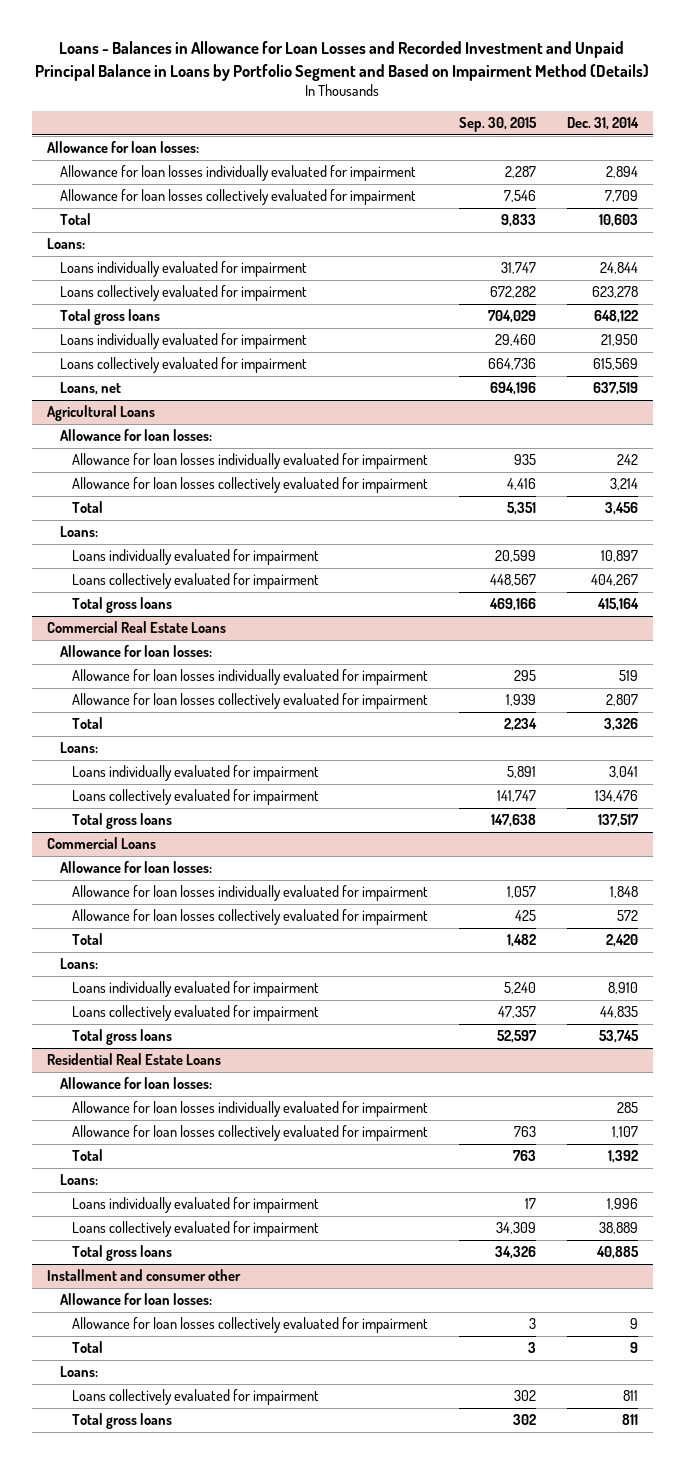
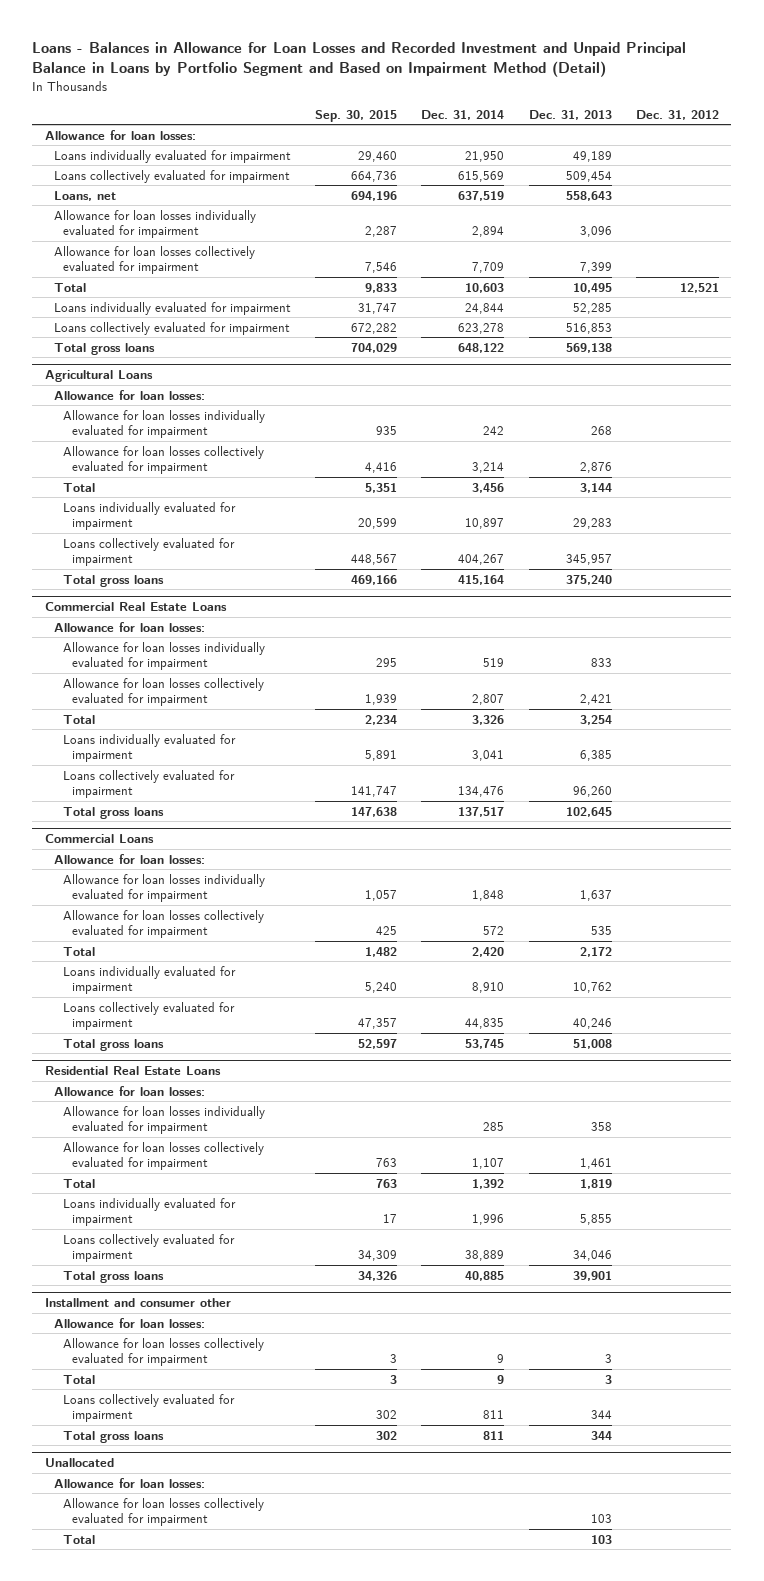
[35,41,650,81] Loans - Balances in Allowance for Loan Losses and Recorded Investment and Unpaid Principal Balance in Loans by Portfolio Segment and Based on Impairment Method (Details) -> [32,41,687,78] Loans - Balances in Allowance for Loan Losses and Recorded Investment and Unpaid Principal Balance in Loans by Portfolio Segment and Based on Impairment Method (Detail)
none -> [528,109,612,120] Dec. 31, 2013
none -> [636,109,720,120] Dec. 31, 2012
[59,333,307,350] Loans individually evaluated for impairment -> [53,149,291,163] Loans individually evaluated for impairment
[59,357,307,374] Loans collectively evaluated for impairment -> [53,169,290,183] Loans collectively evaluated for impairment
[59,382,121,396] Loans, net -> [53,190,116,201] Loans, net
[47,238,86,250] Loans: -> none
[59,526,98,538] Loans: -> none
[59,742,98,754] Loans: -> none
[59,958,98,970] Loans: -> none
[59,1174,98,1186] Loans: -> none
[59,1366,98,1378] Loans: -> none
none -> [44,1458,114,1468] Unallocated
none -> [53,1477,205,1488] Allowance for loan losses:
none -> [63,1497,265,1527] Allowance for loan losses collectively evaluated for impairment
none -> [63,1534,96,1544] Total

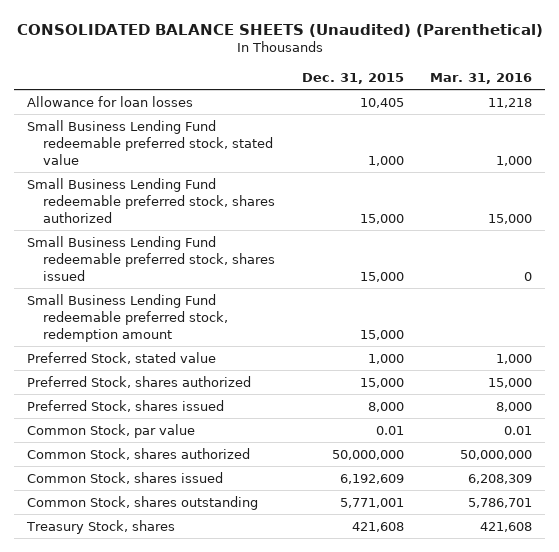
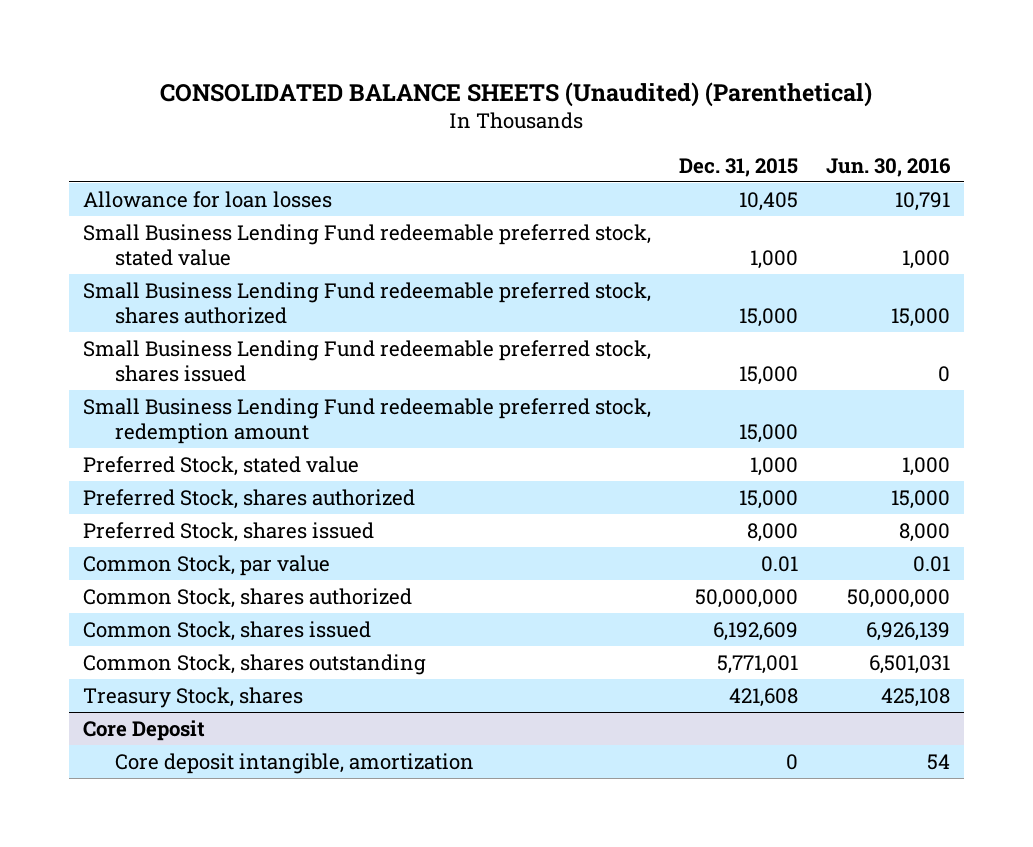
[429,73,532,85] Mar. 31, 2016 -> none
none -> [825,157,951,177] Jun. 30, 2016
none -> [82,719,205,741] Core Deposit
none -> [114,752,474,774] Core deposit intangible, amortization

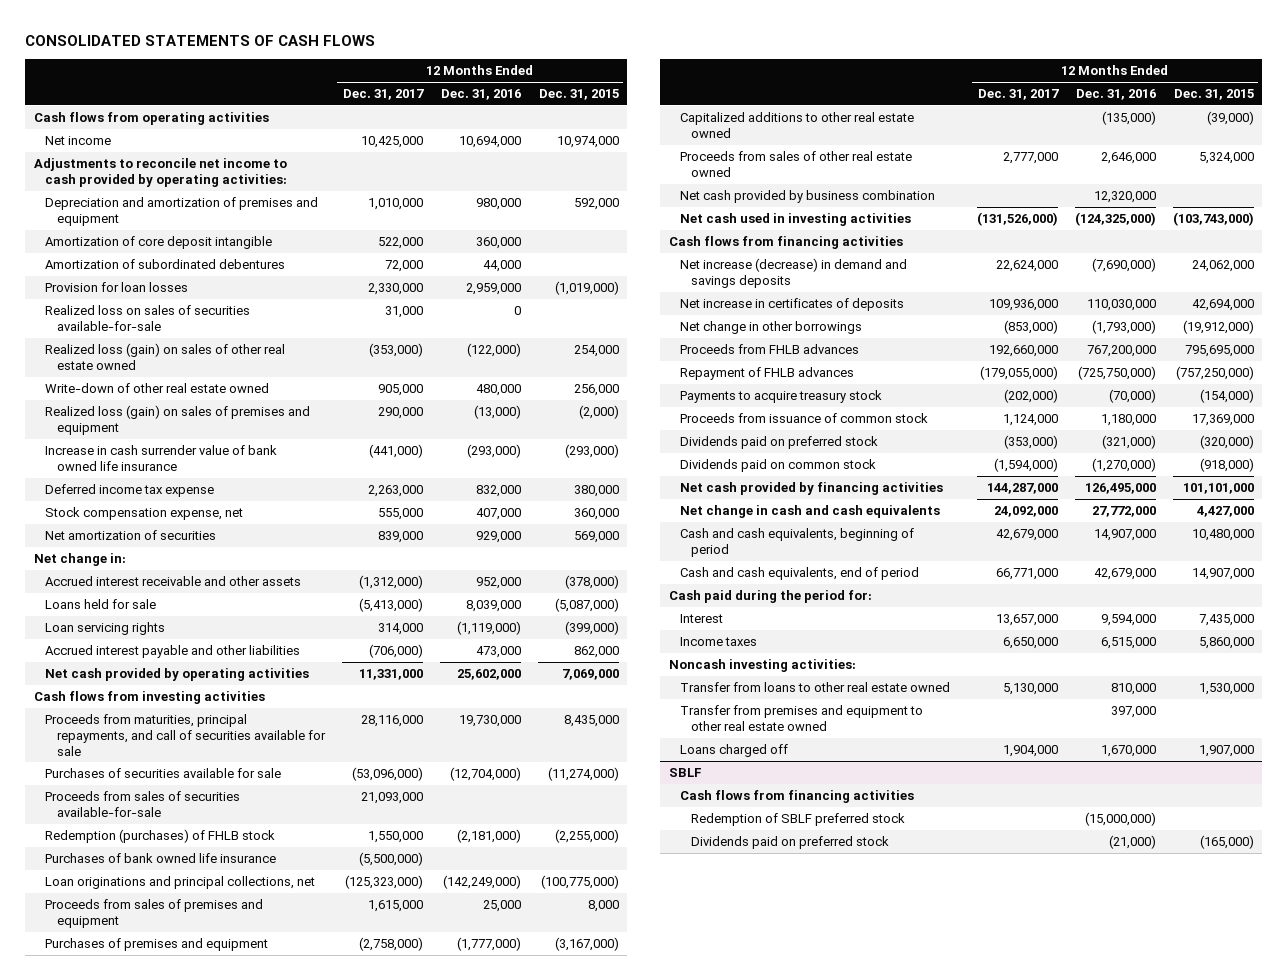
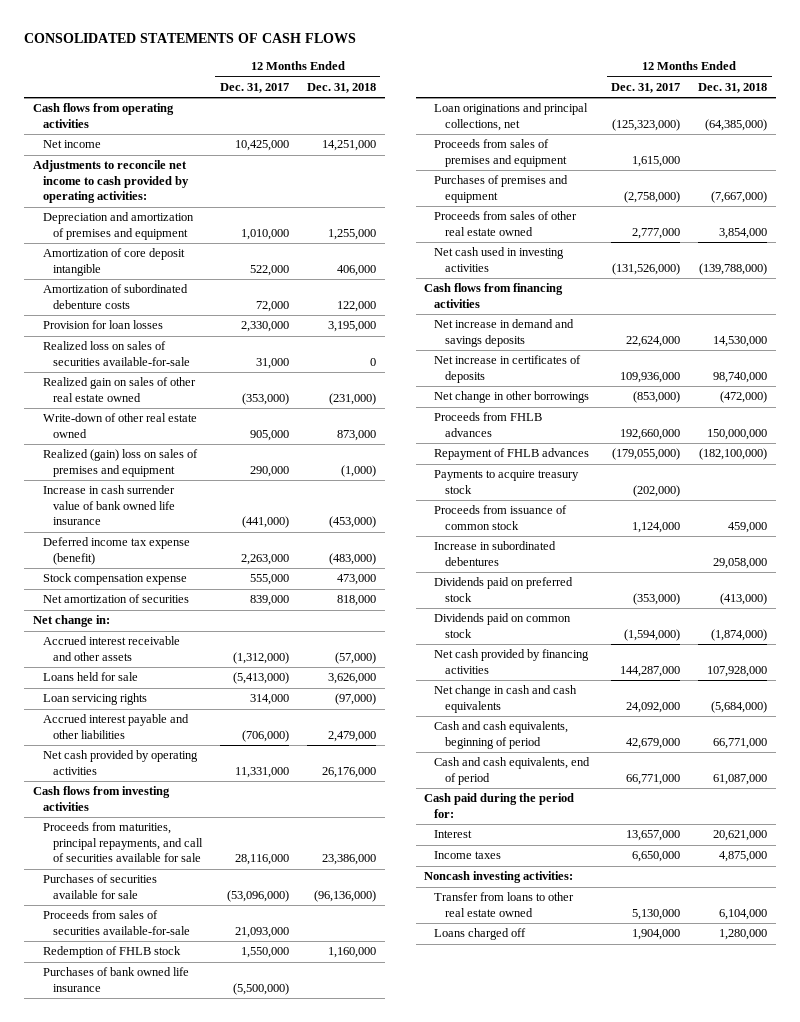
[440,89,521,101] Dec. 31, 2016 -> none
[538,89,619,101] Dec. 31, 2015 -> none
none -> [306,82,376,93] Dec. 31, 2018
[45,259,286,270] Amortization of subordinated debentures -> [42,284,188,309] Amortization of subordinated debenture costs
[45,343,286,370] Realized loss (gain) on sales of other real estate owned -> [42,377,196,402] Realized gain on sales of other real estate owned
[45,405,311,435] Realized loss (gain) on sales of premises and equipment -> [42,449,198,477] Realized (gain) loss on sales of premises and equipment
[45,484,215,498] Deferred income tax expense -> [42,537,190,565] Deferred income tax expense (benefit)
[45,507,244,521] Stock compensation expense, net -> [42,573,187,586] Stock compensation expense
[45,829,276,844] Redemption (purchases) of FHLB stock -> [42,946,181,959] Redemption of FHLB stock
[680,112,915,138] Capitalized additions to other real estate owned -> none
[680,190,936,204] Net cash provided by business combination -> none
[680,258,908,288] Net increase (decrease) in demand and savings deposits -> [434,319,575,347] Net increase in demand and savings deposits
none -> [434,541,557,566] Increase in subordinated debentures
[680,705,924,731] Transfer from premises and equipment to other real estate owned -> none
[668,768,701,778] SBLF -> none
[680,790,915,804] Cash flows from financing activities -> none
[691,813,906,827] Redemption of SBLF preferred stock -> none
[691,836,890,850] Dividends paid on preferred stock -> none

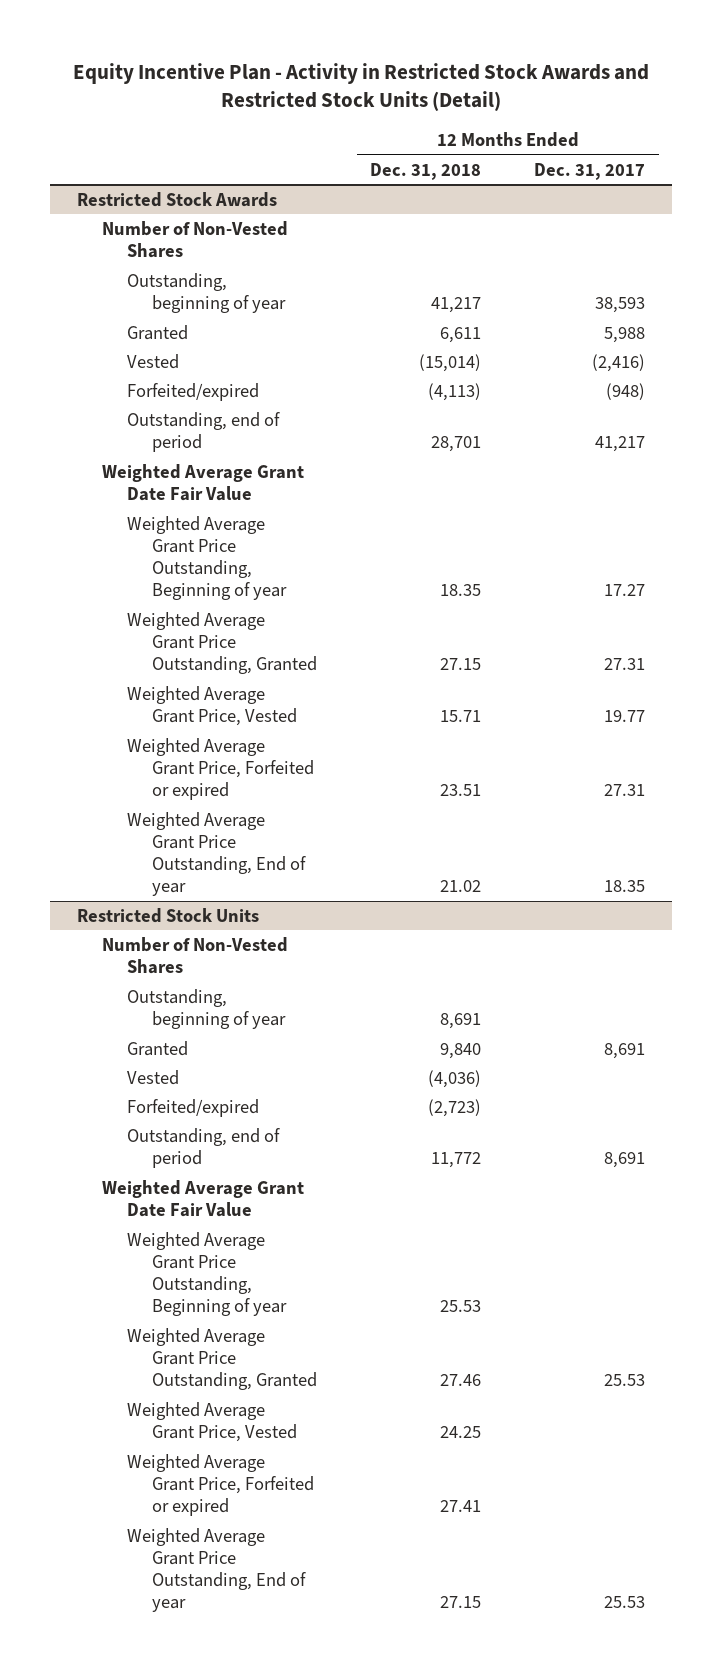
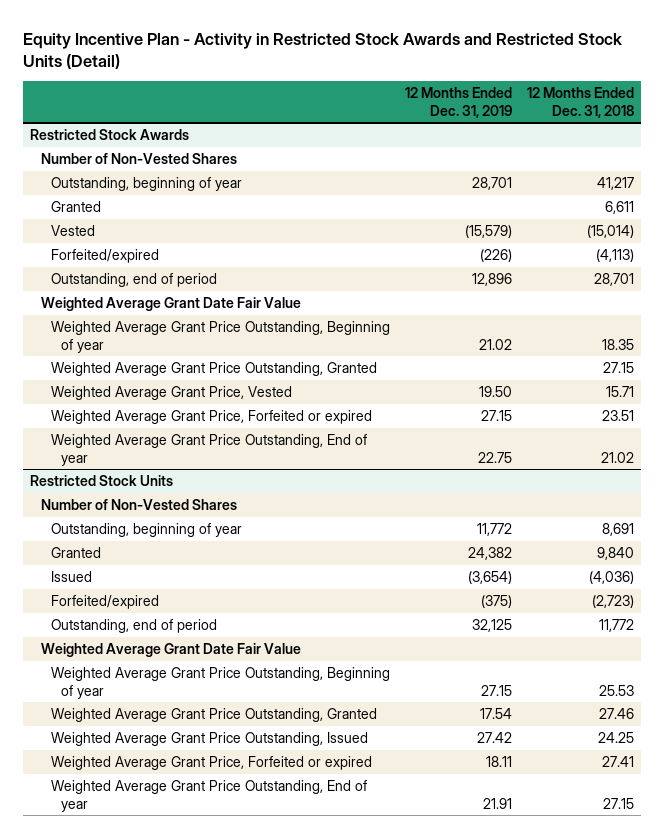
[534,162,646,180] Dec. 31, 2017 -> none
none -> [404,86,512,118] 12 Months Ended Dec. 31, 2019
[126,1069,179,1085] Vested -> [51,570,93,582] Issued
[126,1401,297,1442] Weighted Average Grant Price, Vested -> [51,731,369,746] Weighted Average Grant Price Outstanding, Issued

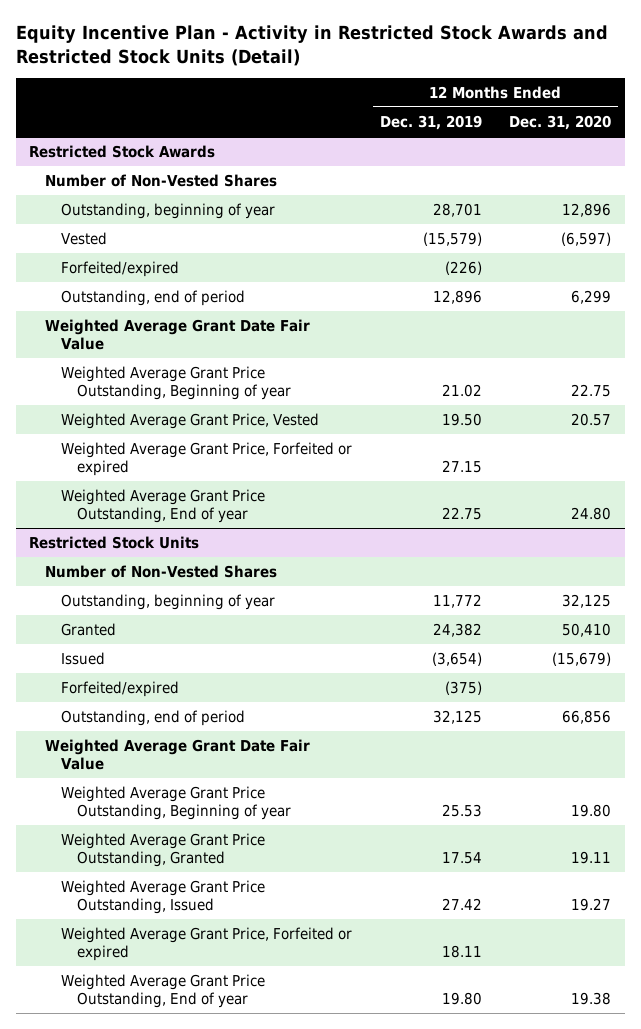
[526,86,634,118] 12 Months Ended Dec. 31, 2018 -> none
none -> [509,115,612,131] Dec. 31, 2020
[51,200,102,212] Granted -> none
[51,361,378,376] Weighted Average Grant Price Outstanding, Granted -> none
[480,684,512,696] 27.15 -> [441,803,482,817] 25.53
[482,797,512,809] 21.91 -> [441,991,482,1005] 19.80

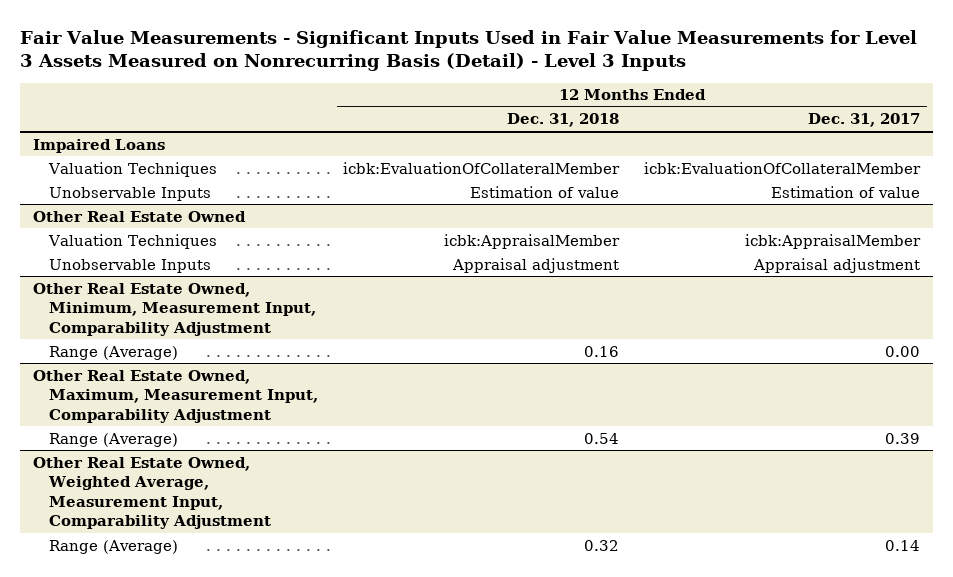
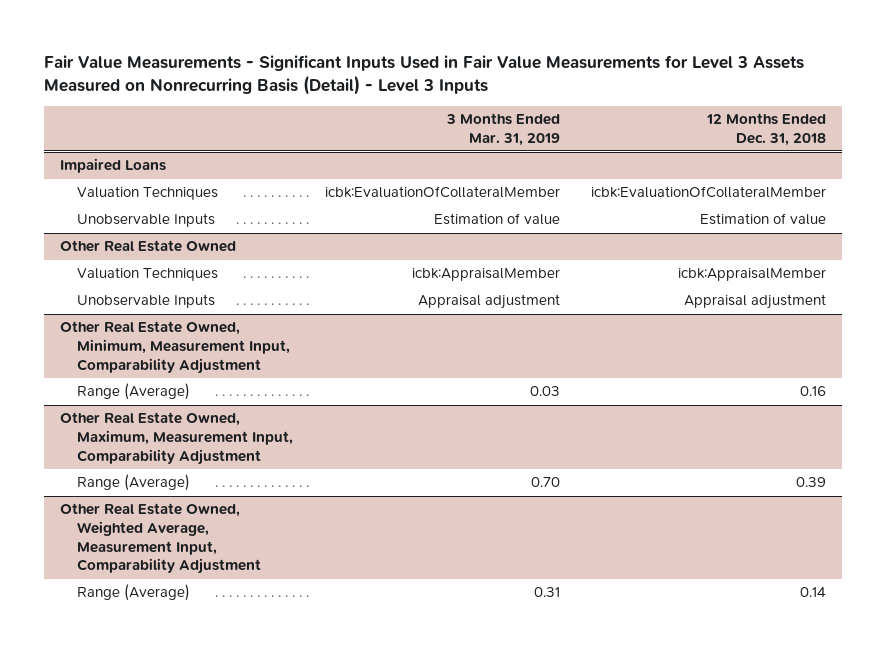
[808,113,921,128] Dec. 31, 2017 -> none
none -> [445,113,560,146] 3 Months Ended Mar. 31, 2019
[584,432,620,444] 0.54 -> [796,477,827,488] 0.39
[584,539,620,551] 0.32 -> [800,587,827,598] 0.14

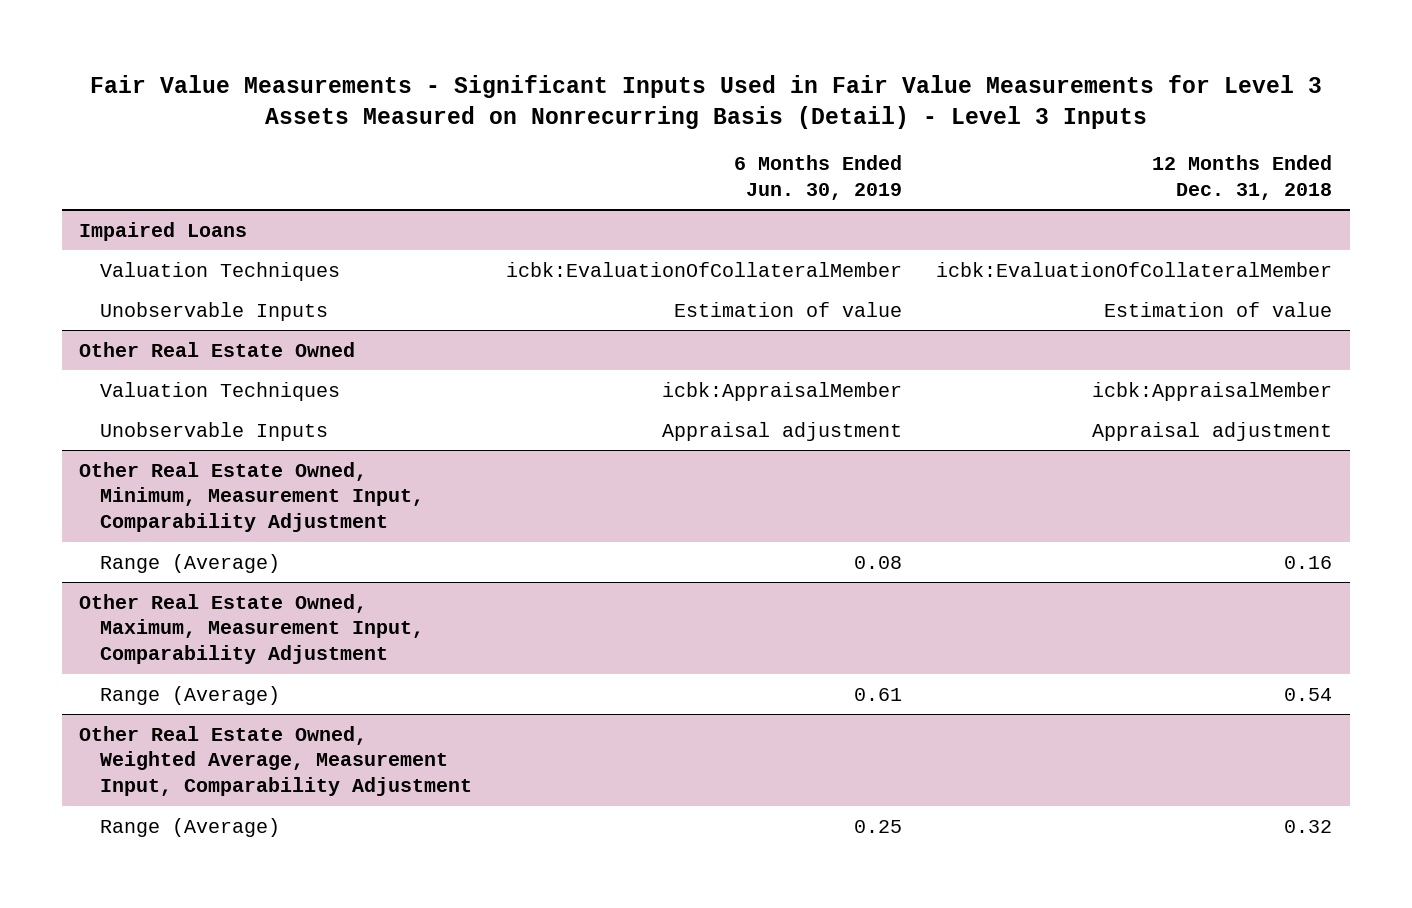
[445,113,560,146] 3 Months Ended Mar. 31, 2019 -> none
none -> [734,155,903,200] 6 Months Ended Jun. 30, 2019
[796,477,827,488] 0.39 -> [1284,687,1333,701] 0.54
[800,587,827,598] 0.14 -> [1284,819,1333,833] 0.32

